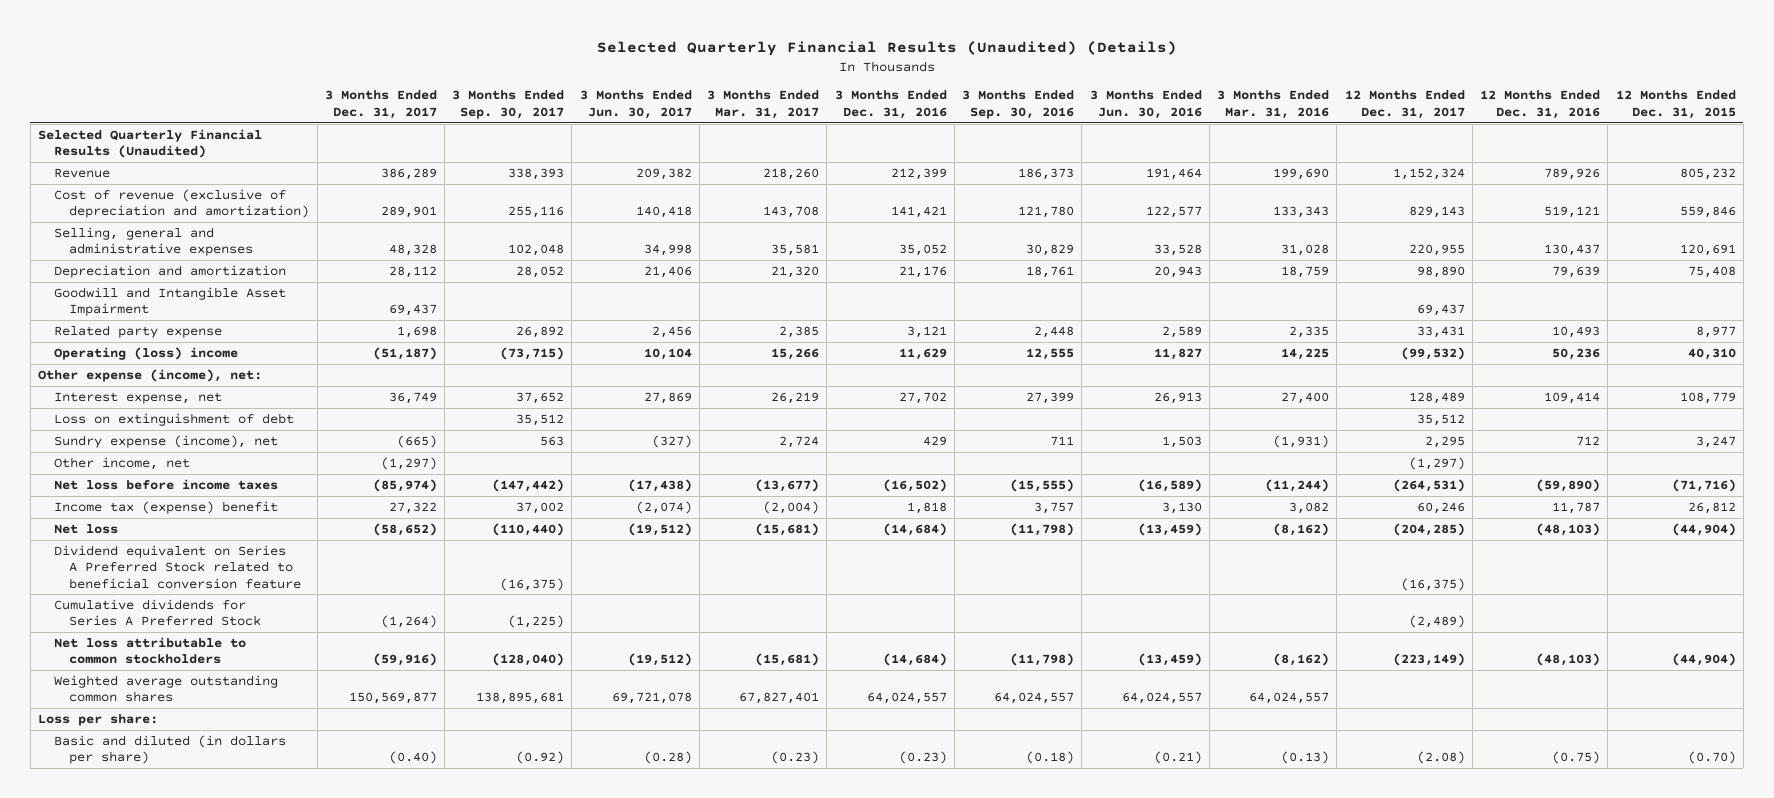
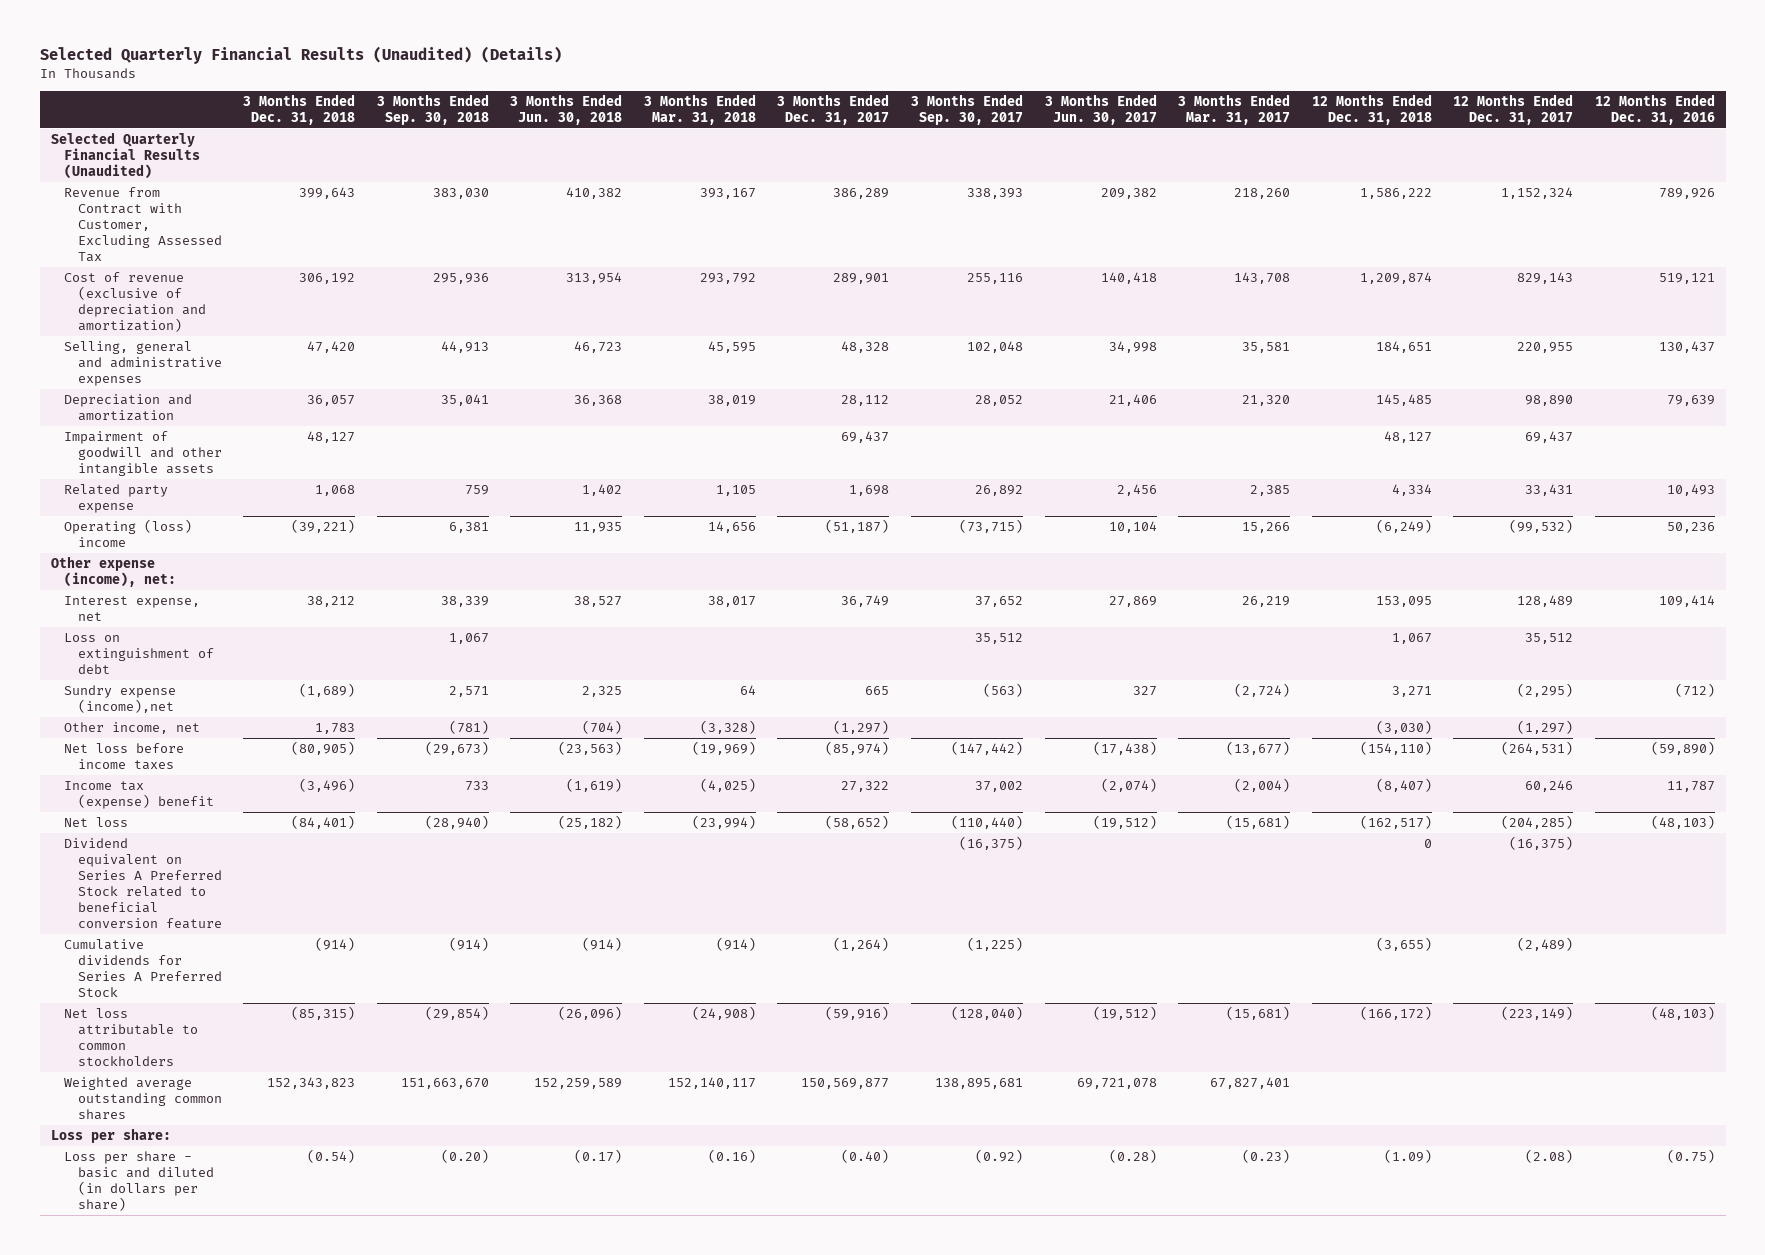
[834,90,947,119] 3 Months Ended Dec. 31, 2016 -> none
[962,90,1075,119] 3 Months Ended Sep. 30, 2016 -> none
[1089,90,1202,119] 3 Months Ended Jun. 30, 2016 -> none
[1217,90,1330,119] 3 Months Ended Mar. 31, 2016 -> none
[1615,90,1736,119] 12 Months Ended Dec. 31, 2015 -> none
none -> [243,94,356,126] 3 Months Ended Dec. 31, 2018
none -> [376,94,489,126] 3 Months Ended Sep. 30, 2018
none -> [510,94,623,126] 3 Months Ended Jun. 30, 2018
none -> [643,94,756,126] 3 Months Ended Mar. 31, 2018
none -> [1311,94,1432,126] 12 Months Ended Dec. 31, 2018
[53,167,110,178] Revenue -> [64,186,222,262] Revenue from Contract with Customer, Excluding Assessed Tax
[53,286,286,317] Goodwill and Intangible Asset Impairment -> [64,430,222,476] Impairment of goodwill and other intangible assets
[53,434,278,448] Sundry expense (income), net -> [64,684,177,713] Sundry expense (income),net
[396,434,437,448] (665) -> [865,685,890,695] 665
[540,435,565,446] 563 -> [983,682,1024,697] (563)
[651,434,692,448] (327) -> [1132,685,1157,696] 327
[779,435,820,448] 2,724 -> [1234,682,1291,697] (2,724)
[1424,435,1465,448] 2,295 -> [1517,682,1574,697] (2,295)
[1576,435,1601,446] 712 -> [1674,682,1715,697] (712)
[53,734,286,765] Basic and diluted (in dollars per share) -> [64,1150,214,1211] Loss per share - basic and diluted (in dollars per share)

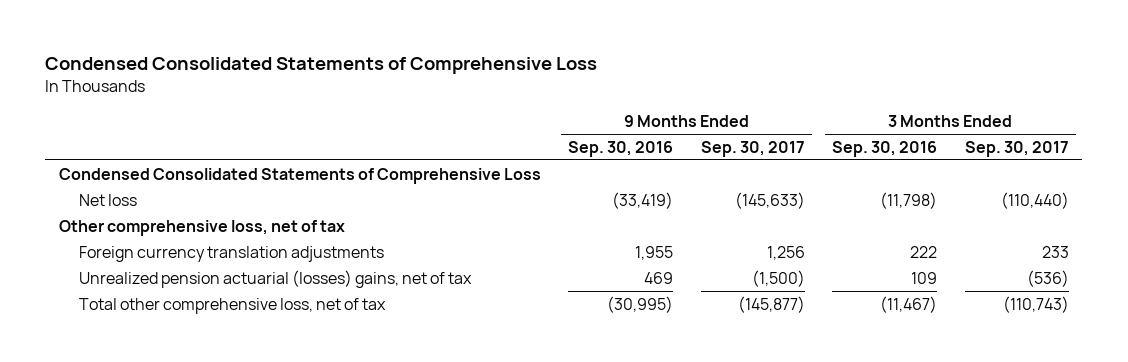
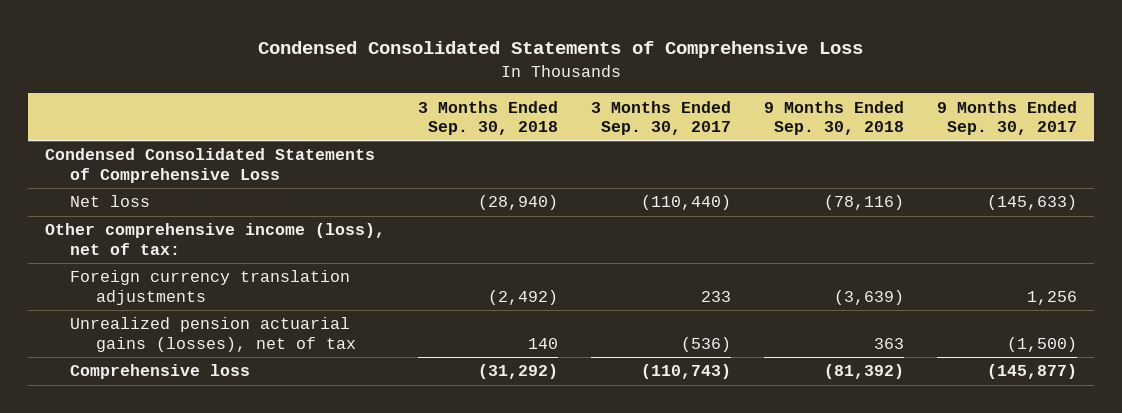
[568,140,674,157] Sep. 30, 2016 -> none
[832,140,938,157] Sep. 30, 2016 -> none
none -> [417,100,558,135] 3 Months Ended Sep. 30, 2018
none -> [764,100,905,135] 9 Months Ended Sep. 30, 2018
[58,219,345,236] Other comprehensive loss, net of tax -> [44,223,385,255] Other comprehensive income (loss), net of tax:
[78,269,472,288] Unrealized pension actuarial (losses) gains, net of tax -> [70,317,356,352] Unrealized pension actuarial gains (losses), net of tax
[78,297,386,314] Total other comprehensive loss, net of tax -> [70,364,251,380] Comprehensive loss

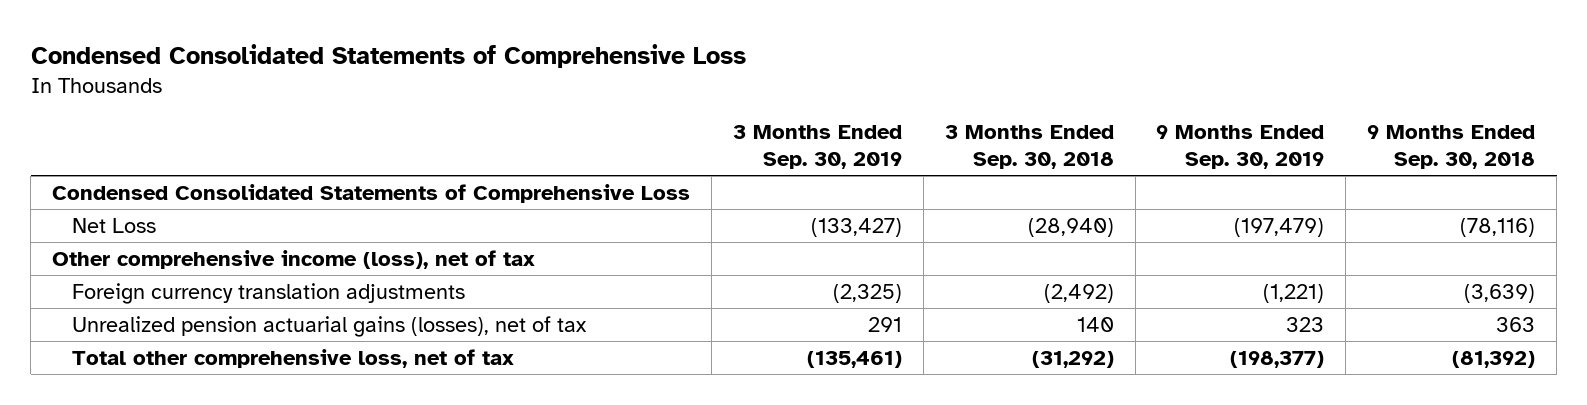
[591,100,732,135] 3 Months Ended Sep. 30, 2017 -> none
[937,100,1078,135] 9 Months Ended Sep. 30, 2017 -> none
none -> [732,124,902,169] 3 Months Ended Sep. 30, 2019
none -> [1156,124,1325,169] 9 Months Ended Sep. 30, 2019
[70,195,151,208] Net loss -> [72,218,157,234] Net Loss
[44,223,385,255] Other comprehensive income (loss), net of tax: -> [52,250,536,270] Other comprehensive income (loss), net of tax
[70,364,251,380] Comprehensive loss -> [72,349,515,369] Total other comprehensive loss, net of tax

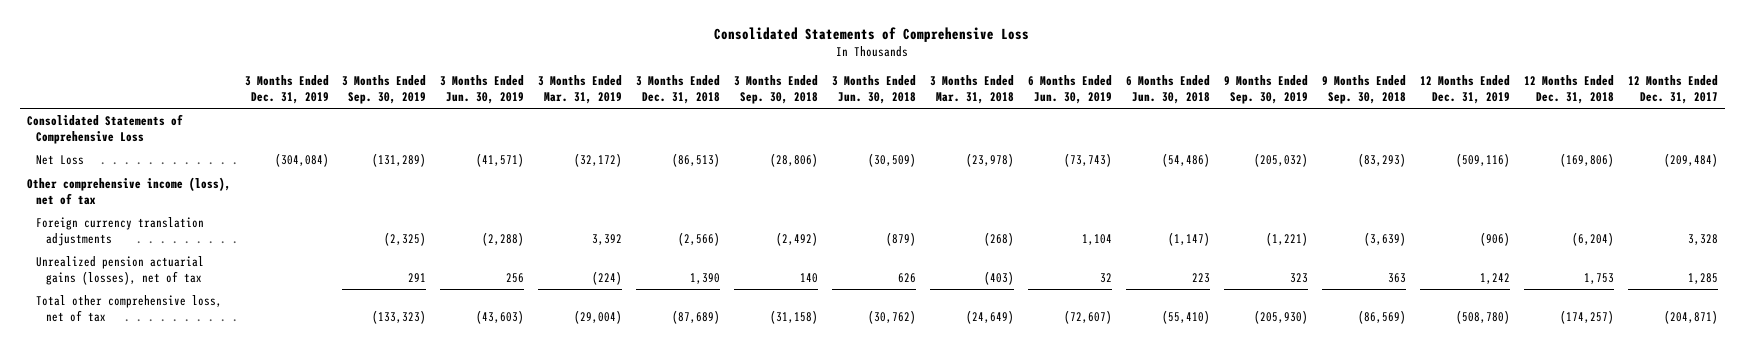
[30,44,746,69] Condensed Consolidated Statements of Comprehensive Loss -> [714,27,1030,43] Consolidated Statements of Comprehensive Loss
none -> [244,74,329,104] 3 Months Ended Dec. 31, 2019
none -> [440,74,525,104] 3 Months Ended Jun. 30, 2019
none -> [538,74,623,104] 3 Months Ended Mar. 31, 2019
none -> [636,74,721,104] 3 Months Ended Dec. 31, 2018
none -> [832,74,917,104] 3 Months Ended Jun. 30, 2018
none -> [930,74,1015,104] 3 Months Ended Mar. 31, 2018
none -> [1028,74,1113,104] 6 Months Ended Jun. 30, 2019
none -> [1126,74,1211,104] 6 Months Ended Jun. 30, 2018
none -> [1420,74,1511,104] 12 Months Ended Dec. 31, 2019
none -> [1524,74,1615,104] 12 Months Ended Dec. 31, 2018
none -> [1628,74,1719,104] 12 Months Ended Dec. 31, 2017
[52,184,691,204] Condensed Consolidated Statements of Comprehensive Loss -> [26,114,183,145] Consolidated Statements of Comprehensive Loss
[810,218,902,238] (133,427) -> [372,153,427,168] (131,289)
[1027,218,1114,238] (28,940) -> [770,153,819,168] (28,806)
[1234,218,1325,238] (197,479) -> [1254,153,1309,168] (205,032)
[1460,218,1536,238] (78,116) -> [1358,153,1407,168] (83,293)
[806,351,902,369] (135,461) -> [372,310,427,325] (133,323)
[1031,351,1114,369] (31,292) -> [770,310,819,325] (31,158)
[1230,351,1325,369] (198,377) -> [1254,310,1309,325] (205,930)
[1452,351,1536,369] (81,392) -> [1358,310,1407,325] (86,569)

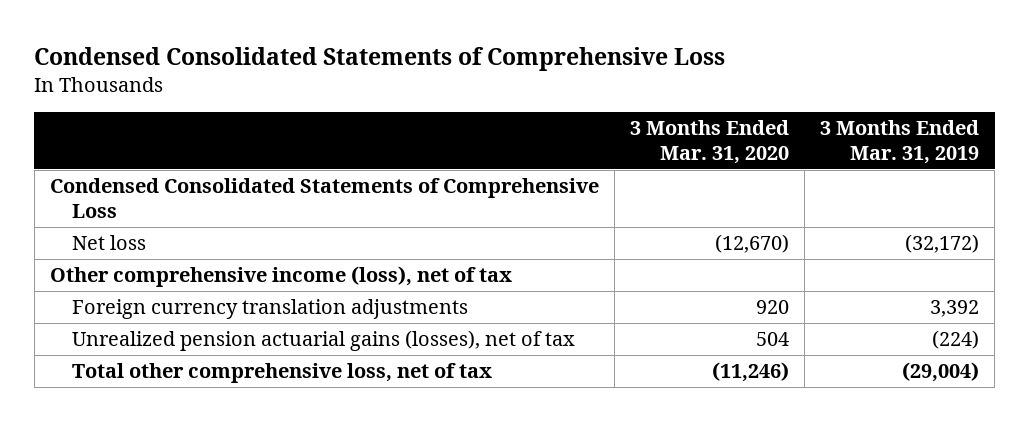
[714,27,1030,43] Consolidated Statements of Comprehensive Loss -> [34,47,726,72] Condensed Consolidated Statements of Comprehensive Loss
[244,74,329,104] 3 Months Ended Dec. 31, 2019 -> none
[342,74,427,104] 3 Months Ended Sep. 30, 2019 -> none
[440,74,525,104] 3 Months Ended Jun. 30, 2019 -> none
[636,74,721,104] 3 Months Ended Dec. 31, 2018 -> none
[734,74,819,104] 3 Months Ended Sep. 30, 2018 -> none
[832,74,917,104] 3 Months Ended Jun. 30, 2018 -> none
[930,74,1015,104] 3 Months Ended Mar. 31, 2018 -> none
[1028,74,1113,104] 6 Months Ended Jun. 30, 2019 -> none
[1126,74,1211,104] 6 Months Ended Jun. 30, 2018 -> none
[1224,74,1309,104] 9 Months Ended Sep. 30, 2019 -> none
[1322,74,1407,104] 9 Months Ended Sep. 30, 2018 -> none
[1420,74,1511,104] 12 Months Ended Dec. 31, 2019 -> none
[1524,74,1615,104] 12 Months Ended Dec. 31, 2018 -> none
[1628,74,1719,104] 12 Months Ended Dec. 31, 2017 -> none
none -> [630,119,790,164] 3 Months Ended Mar. 31, 2020
[26,114,183,145] Consolidated Statements of Comprehensive Loss -> [49,178,599,219] Condensed Consolidated Statements of Comprehensive Loss
[36,155,85,166] Net Loss -> [71,235,146,251] Net loss

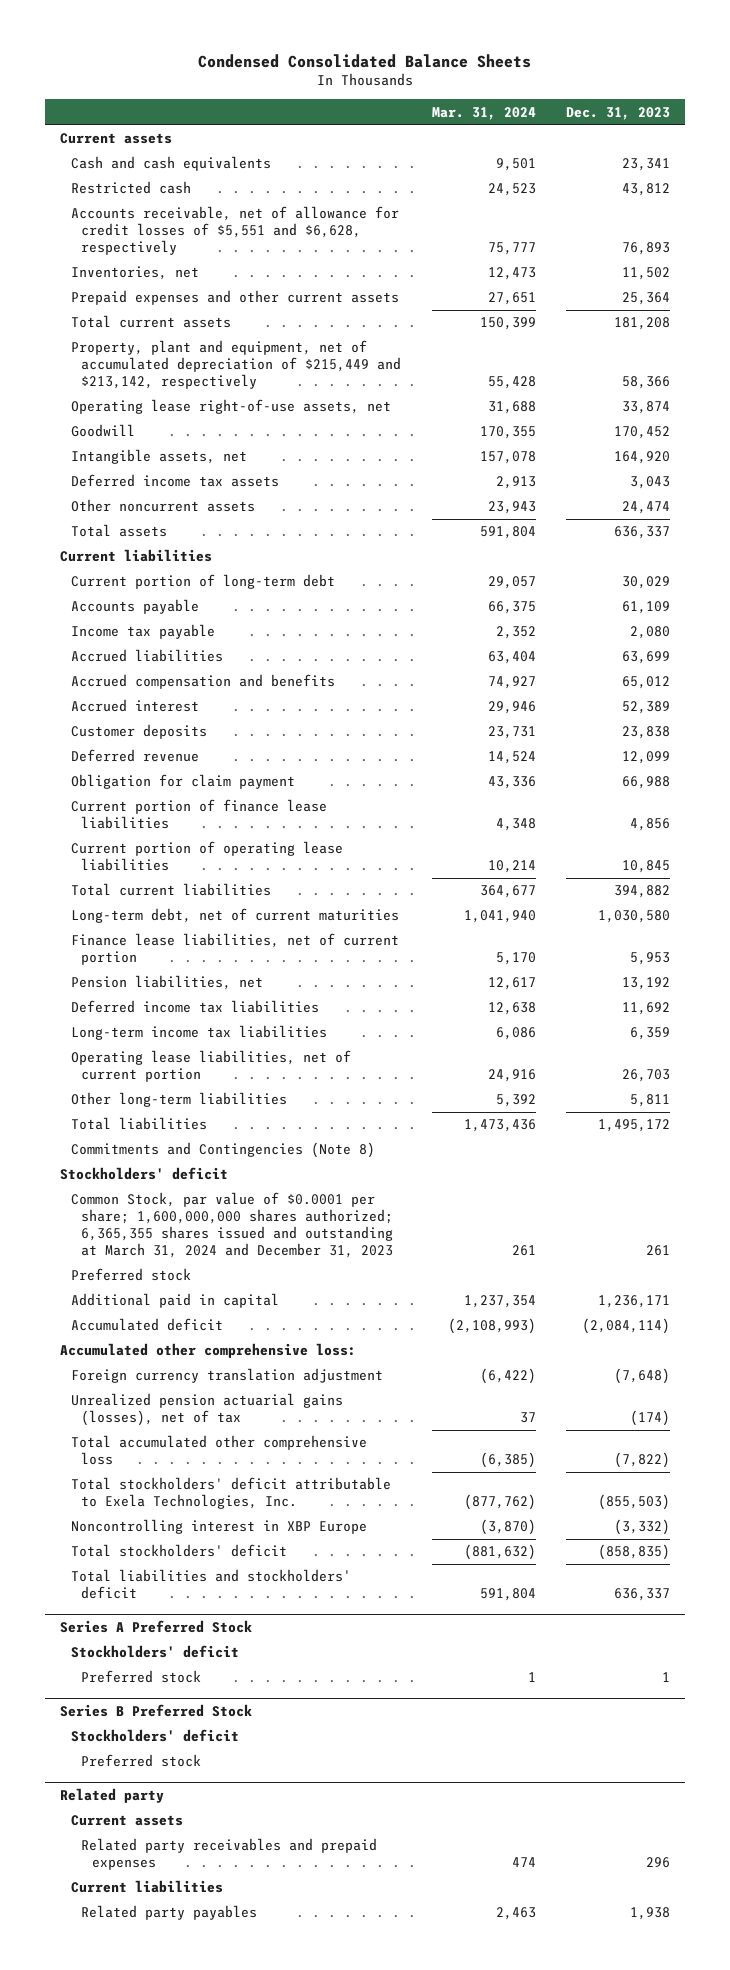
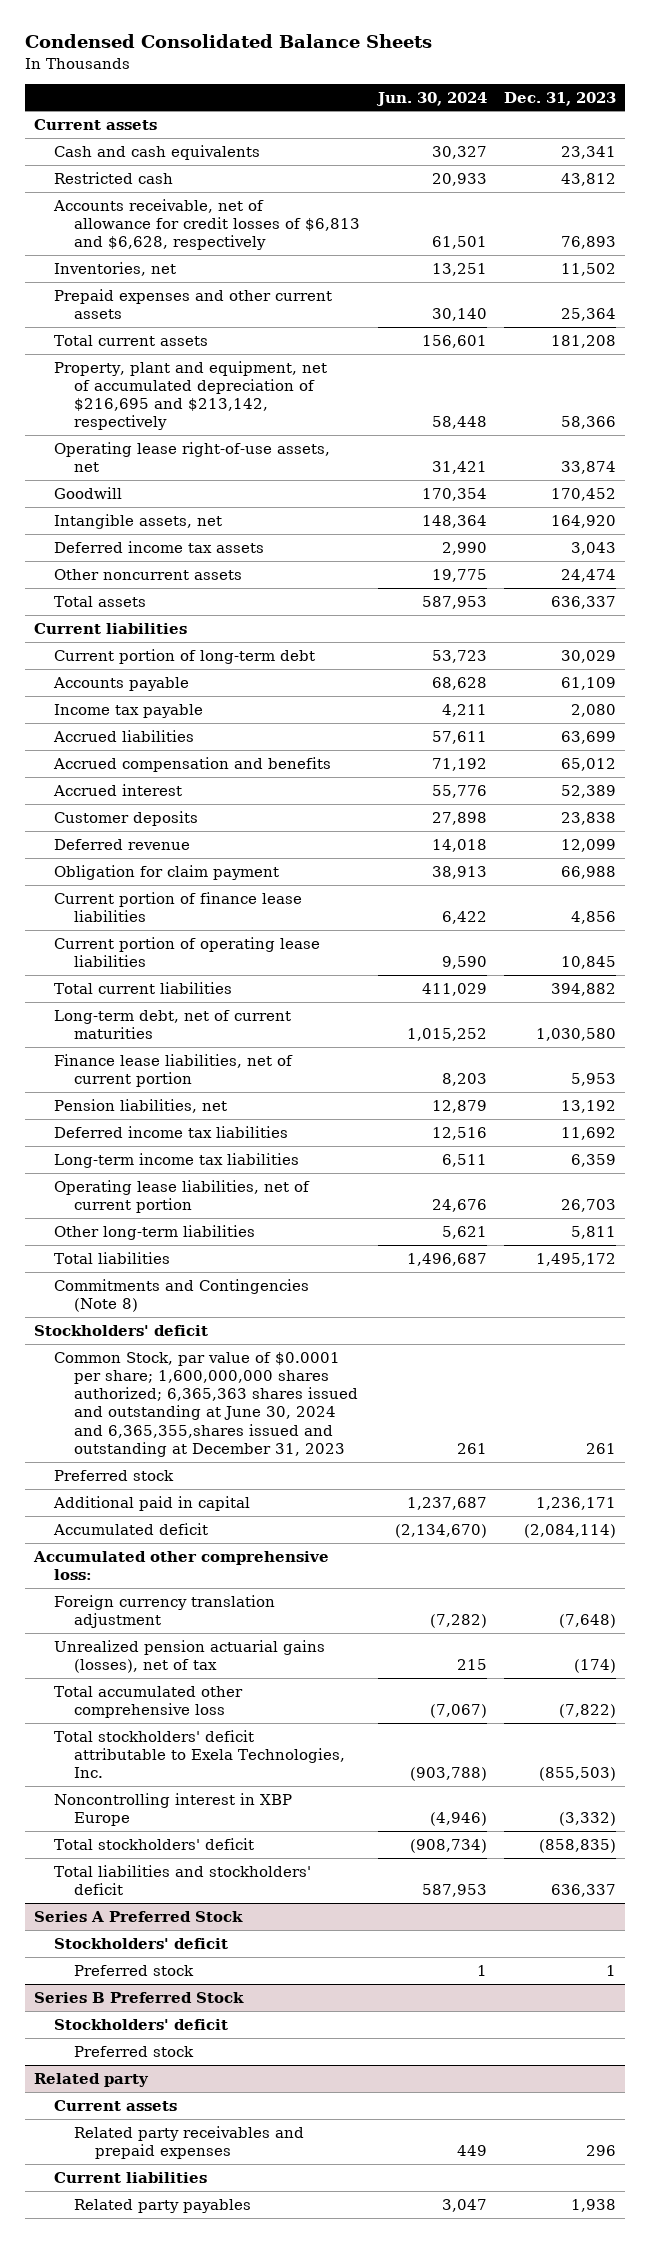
[431,106,536,120] Mar. 31, 2024 -> none
none -> [375,91,487,106] Jun. 30, 2024
[70,206,399,256] Accounts receivable, net of allowance for credit losses of $5,551 and $6,628, respectively -> [52,198,361,251] Accounts receivable, net of allowance for credit losses of $6,813 and $6,628, respectively
[70,340,402,390] Property, plant and equipment, net of accumulated depreciation of $215,449 and $213,142, respectively -> [53,360,327,431] Property, plant and equipment, net of accumulated depreciation of $216,695 and $213,142, respectively
[70,1192,394,1259] Common Stock, par value of $0.0001 per share; 1,600,000,000 shares authorized; 6,365,355 shares issued and outstanding at March 31, 2024 and December 31, 2023 -> [53,1351,359,1457] Common Stock, par value of $0.0001 per share; 1,600,000,000 shares authorized; 6,365,363 shares issued and outstanding at June 30, 2024 and 6,365,355,shares issued and outstanding at December 31, 2023

